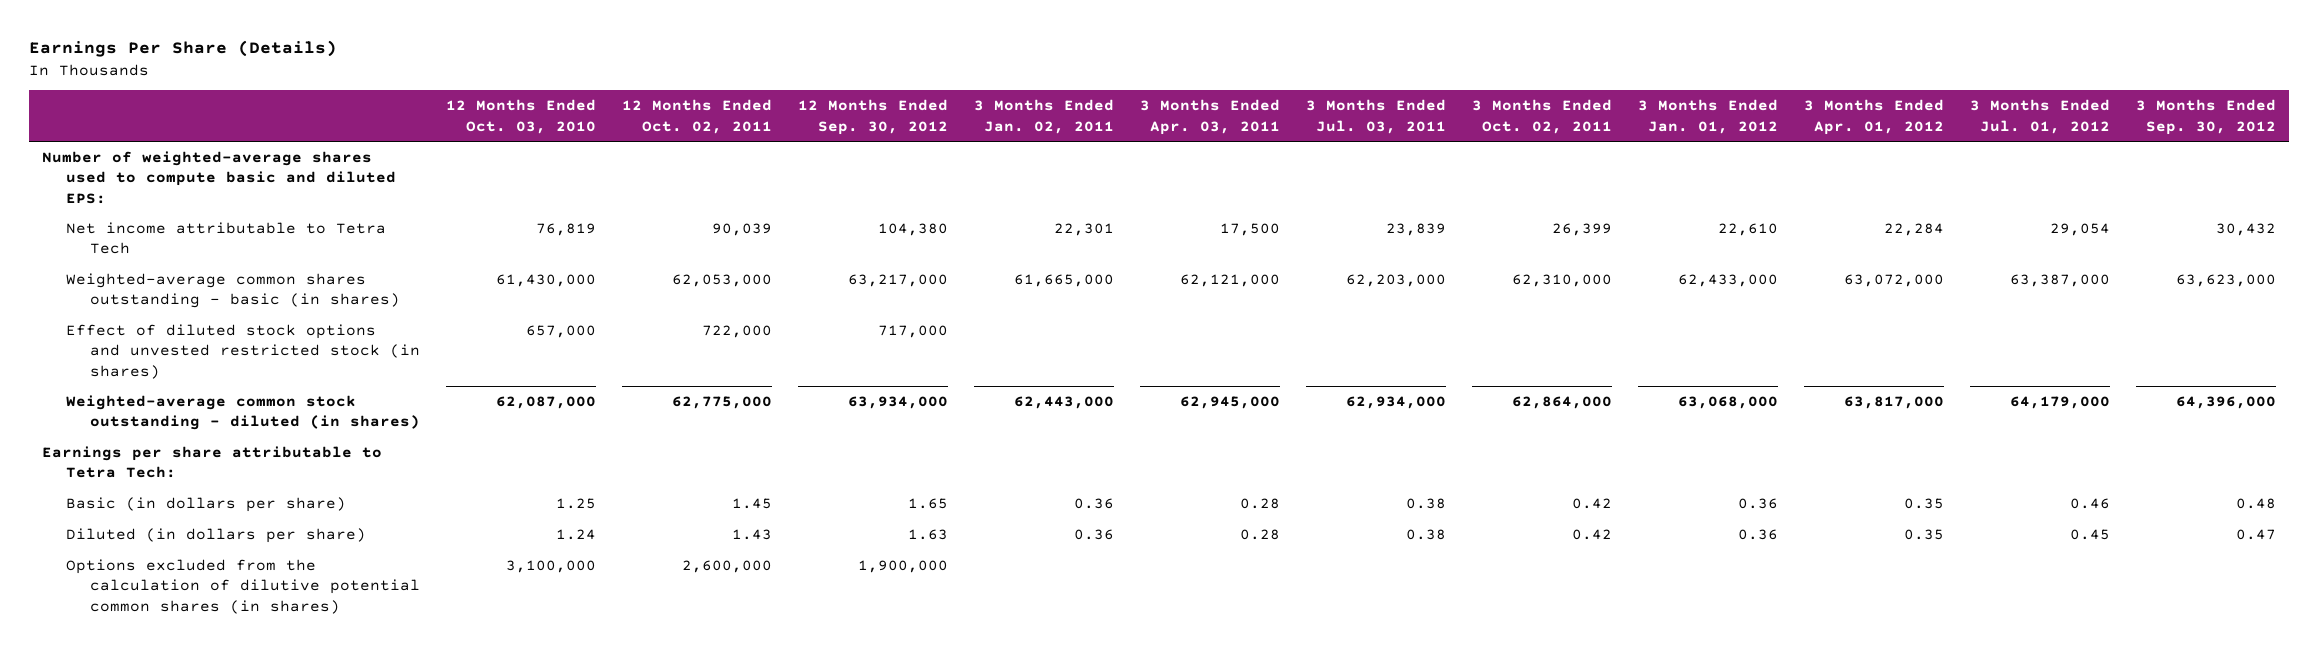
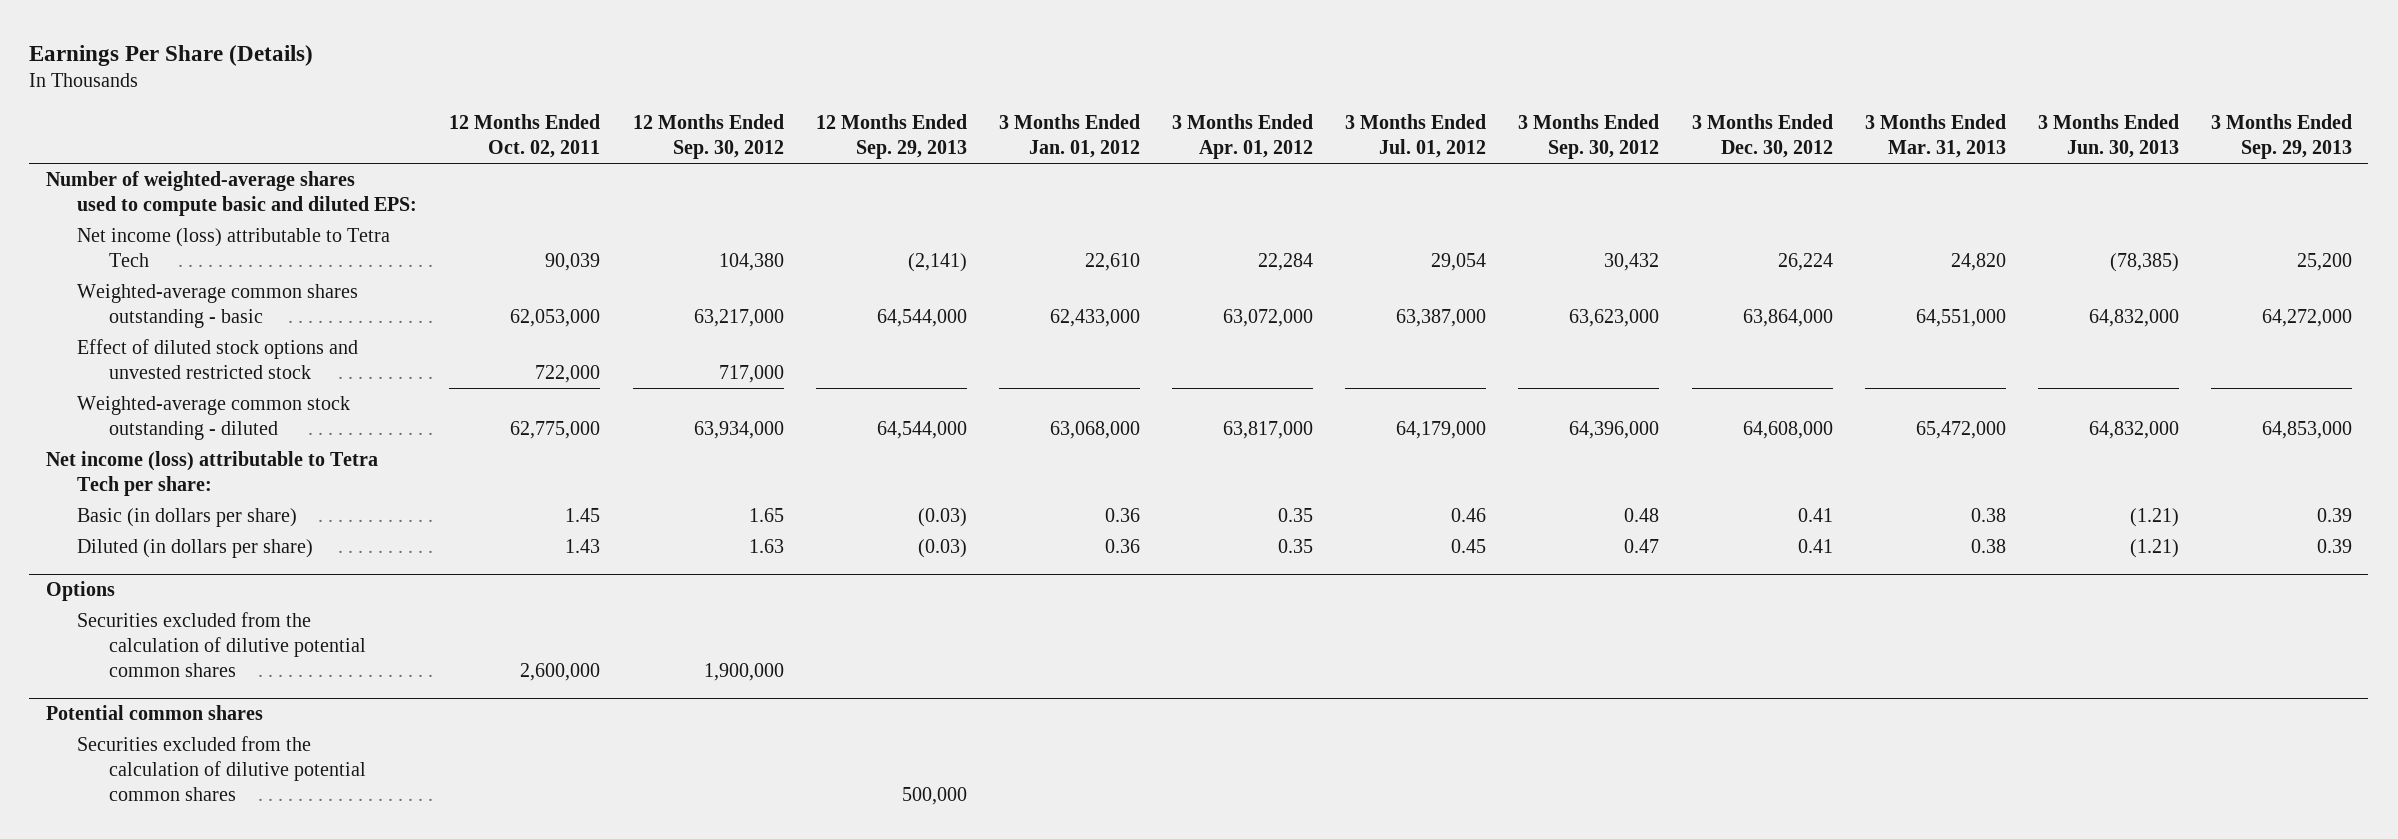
[445,99,596,134] 12 Months Ended Oct. 03, 2010 -> none
[973,99,1114,134] 3 Months Ended Jan. 02, 2011 -> none
[1139,99,1280,135] 3 Months Ended Apr. 03, 2011 -> none
[1305,99,1446,134] 3 Months Ended Jul. 03, 2011 -> none
[1471,99,1612,134] 3 Months Ended Oct. 02, 2011 -> none
none -> [815,114,967,160] 12 Months Ended Sep. 29, 2013
none -> [1691,114,1833,159] 3 Months Ended Dec. 30, 2012
none -> [1864,114,2006,159] 3 Months Ended Mar. 31, 2013
none -> [2037,114,2179,159] 3 Months Ended Jun. 30, 2013
none -> [2211,114,2353,160] 3 Months Ended Sep. 29, 2013
[65,222,386,255] Net income attributable to Tetra Tech -> [77,227,391,267] Net income (loss) attributable to Tetra Tech
[65,273,400,309] Weighted-average common shares outstanding - basic (in shares) -> [77,283,359,328] Weighted-average common shares outstanding - basic
[65,324,420,379] Effect of diluted stock options and unvested restricted stock (in shares) -> [77,338,359,379] Effect of diluted stock options and unvested restricted stock
[65,395,420,431] Weighted-average common stock outstanding - diluted (in shares) -> [77,395,351,440] Weighted-average common stock outstanding - diluted
[41,446,382,479] Earnings per share attributable to Tetra Tech: -> [45,450,378,496] Net income (loss) attributable to Tetra Tech per share:
none -> [45,581,115,602] Options
[65,559,420,614] Options excluded from the calculation of dilutive potential common shares (in shares) -> [77,611,367,677] Securities excluded from the calculation of dilutive potential common shares
none -> [45,705,263,721] Potential common shares
none -> [77,735,367,801] Securities excluded from the calculation of dilutive potential common shares

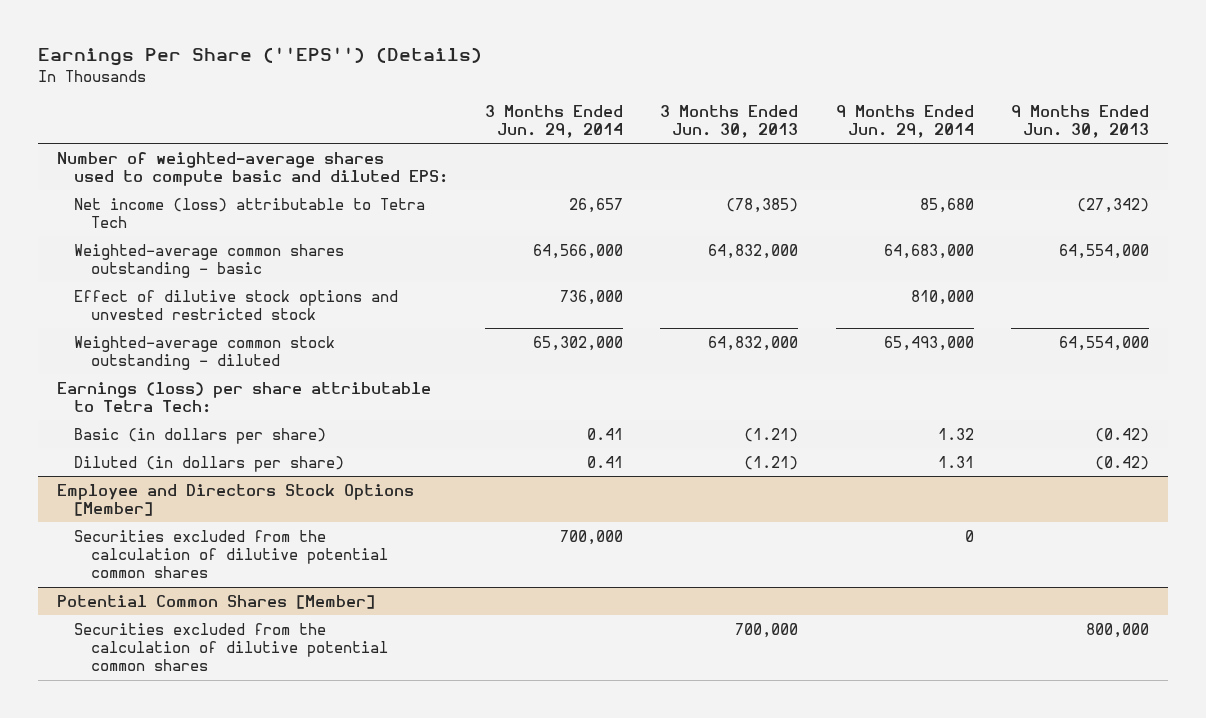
[29,44,314,66] Earnings Per Share (Details) -> [38,47,483,67] Earnings Per Share (''EPS'') (Details)
[449,114,601,159] 12 Months Ended Oct. 02, 2011 -> none
[632,114,784,160] 12 Months Ended Sep. 30, 2012 -> none
[815,114,967,160] 12 Months Ended Sep. 29, 2013 -> none
[998,114,1140,159] 3 Months Ended Jan. 01, 2012 -> none
[1172,114,1314,160] 3 Months Ended Apr. 01, 2012 -> none
[1345,114,1487,159] 3 Months Ended Jul. 01, 2012 -> none
[1518,114,1660,160] 3 Months Ended Sep. 30, 2012 -> none
[1691,114,1833,159] 3 Months Ended Dec. 30, 2012 -> none
[1864,114,2006,159] 3 Months Ended Mar. 31, 2013 -> none
[2211,114,2353,160] 3 Months Ended Sep. 29, 2013 -> none
none -> [485,104,624,138] 3 Months Ended Jun. 29, 2014
none -> [835,104,974,138] 9 Months Ended Jun. 29, 2014
none -> [1010,104,1149,138] 9 Months Ended Jun. 30, 2013
[77,338,359,379] Effect of diluted stock options and unvested restricted stock -> [73,289,398,321] Effect of dilutive stock options and unvested restricted stock
[45,450,378,496] Net income (loss) attributable to Tetra Tech per share: -> [56,381,431,414] Earnings (loss) per share attributable to Tetra Tech:
[45,581,115,602] Options -> none
[77,611,367,677] Securities excluded from the calculation of dilutive potential common shares -> none
[45,705,263,721] Potential common shares -> none
none -> [56,483,414,517] Employee and Directors Stock Options [Member]
none -> [56,594,375,609] Potential Common Shares [Member]
none -> [73,622,389,672] Securities excluded from the calculation of dilutive potential common shares

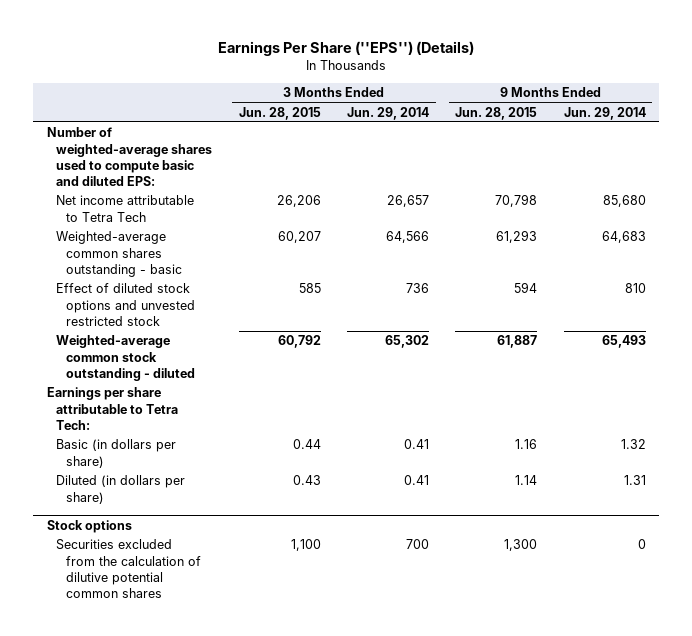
[660,104,799,138] 3 Months Ended Jun. 30, 2013 -> none
[1010,104,1149,138] 9 Months Ended Jun. 30, 2013 -> none
none -> [238,106,321,120] Jun. 28, 2015
none -> [455,106,538,120] Jun. 28, 2015
[73,197,425,229] Net income (loss) attributable to Tetra Tech -> [56,195,195,222] Net income attributable to Tetra Tech
[533,243,624,259] 64,566,000 -> [386,231,430,244] 64,566
[883,243,974,259] 64,683,000 -> [601,231,646,244] 64,683
[73,289,398,321] Effect of dilutive stock options and unvested restricted stock -> [56,283,196,326] Effect of diluted stock options and unvested restricted stock
[560,289,624,305] 736,000 -> [406,283,430,294] 736
[910,289,974,305] 810,000 -> [624,283,646,294] 810
[533,335,624,351] 65,302,000 -> [385,335,430,349] 65,302
[883,335,974,351] 65,493,000 -> [601,335,646,349] 65,493
[56,381,431,414] Earnings (loss) per share attributable to Tetra Tech: -> [46,387,179,430] Earnings per share attributable to Tetra Tech:
[56,483,414,517] Employee and Directors Stock Options [Member] -> none
[56,594,375,609] Potential Common Shares [Member] -> none
[73,622,389,672] Securities excluded from the calculation of dilutive potential common shares -> none
none -> [46,519,132,533] Stock options
[560,529,624,545] 700,000 -> [406,539,430,550] 700

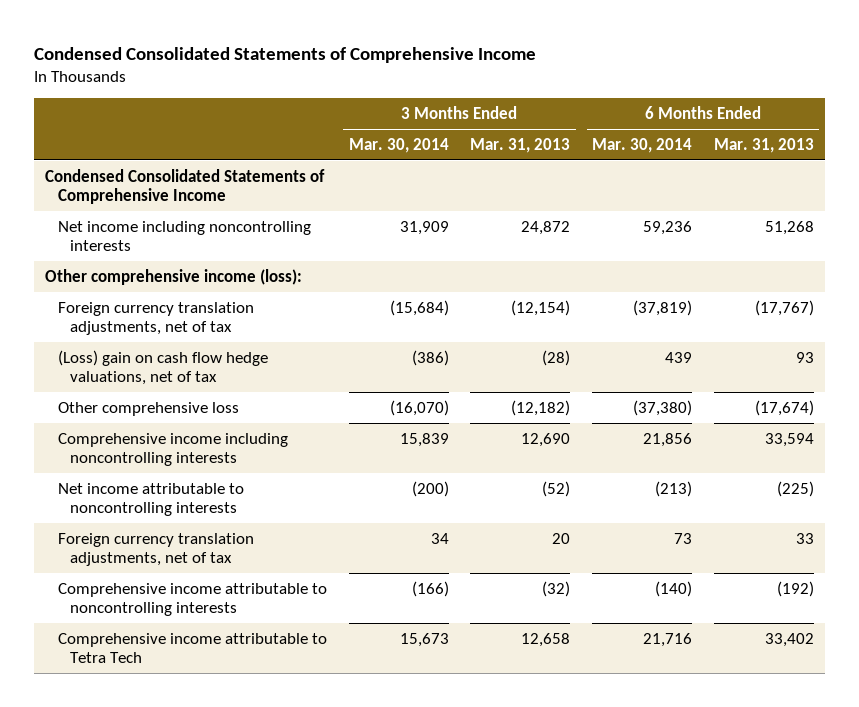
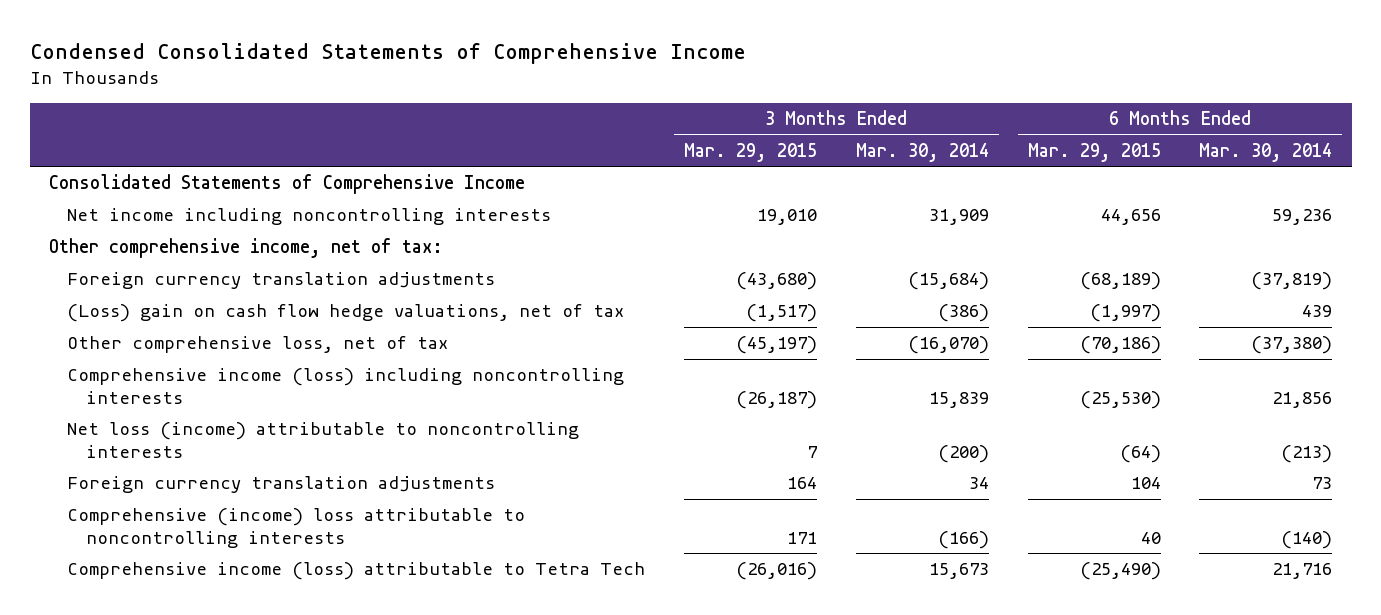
[470,137,571,153] Mar. 31, 2013 -> none
[713,137,814,153] Mar. 31, 2013 -> none
none -> [684,142,818,162] Mar. 29, 2015
none -> [1027,142,1161,162] Mar. 29, 2015
[45,168,326,205] Condensed Consolidated Statements of Comprehensive Income -> [49,174,526,195] Consolidated Statements of Comprehensive Income
[45,268,303,285] Other comprehensive income (loss): -> [49,238,444,259] Other comprehensive income, net of tax:
[57,301,254,336] Foreign currency translation adjustments, net of tax -> [67,272,496,290] Foreign currency translation adjustments
[57,401,239,416] Other comprehensive loss -> [67,336,449,354] Other comprehensive loss, net of tax
[57,432,288,467] Comprehensive income including noncontrolling interests -> [67,368,625,404] Comprehensive income (loss) including noncontrolling interests
[57,482,244,517] Net income attributable to noncontrolling interests -> [67,422,580,458] Net loss (income) attributable to noncontrolling interests
[57,532,254,567] Foreign currency translation adjustments, net of tax -> [67,476,496,494] Foreign currency translation adjustments
[57,582,327,617] Comprehensive income attributable to noncontrolling interests -> [67,508,526,548] Comprehensive (income) loss attributable to noncontrolling interests
[57,632,327,664] Comprehensive income attributable to Tetra Tech -> [67,562,646,581] Comprehensive income (loss) attributable to Tetra Tech

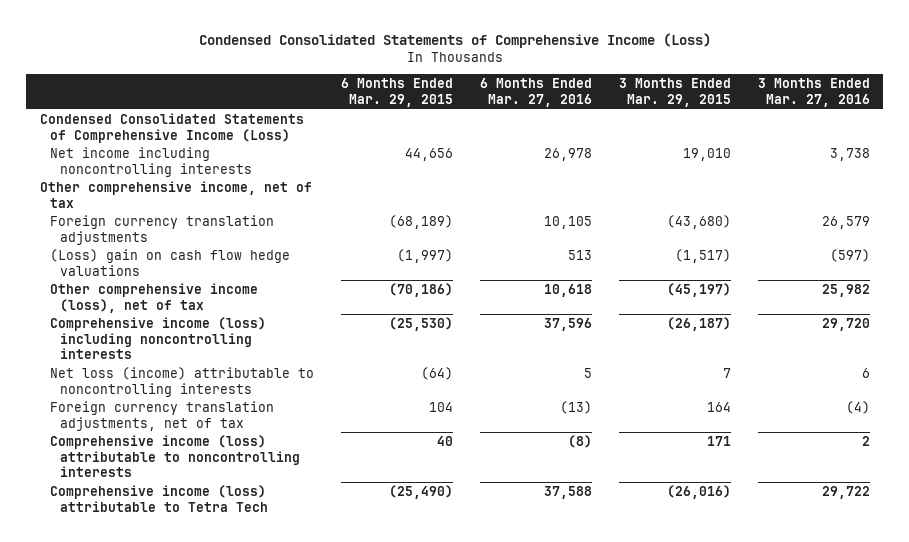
[29,42,746,64] Condensed Consolidated Statements of Comprehensive Income -> [198,33,711,49] Condensed Consolidated Statements of Comprehensive Income (Loss)
[855,142,989,162] Mar. 30, 2014 -> none
[1199,142,1333,162] Mar. 30, 2014 -> none
none -> [479,78,592,107] 6 Months Ended Mar. 27, 2016
none -> [757,78,870,107] 3 Months Ended Mar. 27, 2016
[49,174,526,195] Consolidated Statements of Comprehensive Income -> [39,112,304,143] Condensed Consolidated Statements of Comprehensive Income (Loss)
[49,238,444,259] Other comprehensive income, net of tax: -> [39,180,312,208] Other comprehensive income, net of tax
[67,304,625,323] (Loss) gain on cash flow hedge valuations, net of tax -> [49,248,290,276] (Loss) gain on cash flow hedge valuations
[67,336,449,354] Other comprehensive loss, net of tax -> [49,282,258,313] Other comprehensive income (loss), net of tax
[67,476,496,494] Foreign currency translation adjustments -> [49,400,274,431] Foreign currency translation adjustments, net of tax
[67,508,526,548] Comprehensive (income) loss attributable to noncontrolling interests -> [49,434,300,478] Comprehensive income (loss) attributable to noncontrolling interests

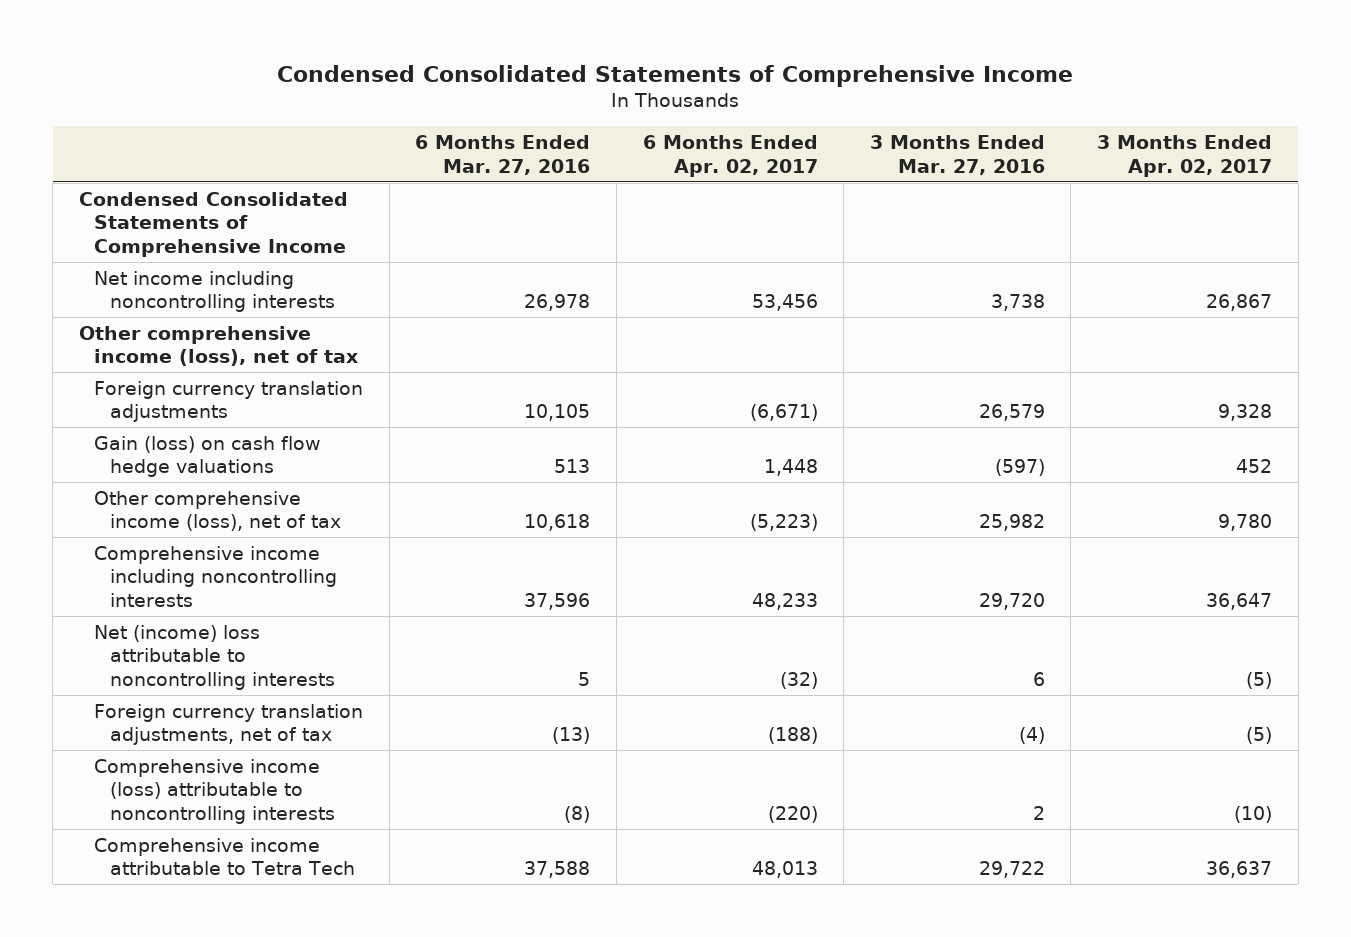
[198,33,711,49] Condensed Consolidated Statements of Comprehensive Income (Loss) -> [277,64,1074,87] Condensed Consolidated Statements of Comprehensive Income
[340,78,453,107] 6 Months Ended Mar. 29, 2015 -> none
[618,78,731,107] 3 Months Ended Mar. 29, 2015 -> none
none -> [642,134,818,177] 6 Months Ended Apr. 02, 2017
none -> [1097,134,1273,177] 3 Months Ended Apr. 02, 2017
[39,112,304,143] Condensed Consolidated Statements of Comprehensive Income (Loss) -> [78,191,348,257] Condensed Consolidated Statements of Comprehensive Income
[39,180,312,208] Other comprehensive income, net of tax -> [78,325,359,367] Other comprehensive income (loss), net of tax
[49,248,290,276] (Loss) gain on cash flow hedge valuations -> [94,435,322,478] Gain (loss) on cash flow hedge valuations
[49,316,266,360] Comprehensive income (loss) including noncontrolling interests -> [94,545,337,607] Comprehensive income including noncontrolling interests
[49,366,314,397] Net loss (income) attributable to noncontrolling interests -> [94,624,335,690] Net (income) loss attributable to noncontrolling interests
[49,484,268,512] Comprehensive income (loss) attributable to Tetra Tech -> [94,837,355,876] Comprehensive income attributable to Tetra Tech

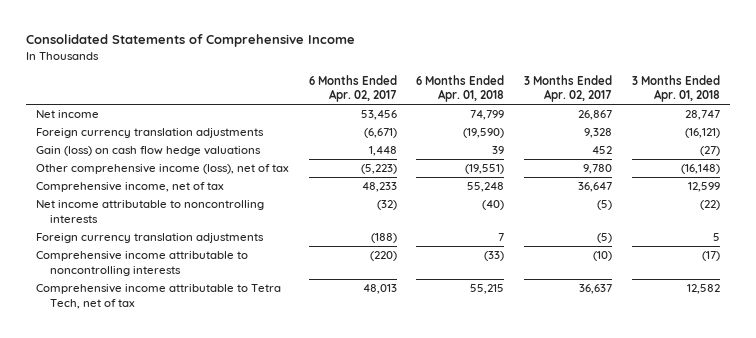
[277,64,1074,87] Condensed Consolidated Statements of Comprehensive Income -> [26,34,356,48] Consolidated Statements of Comprehensive Income
[415,134,591,175] 6 Months Ended Mar. 27, 2016 -> none
[869,134,1045,175] 3 Months Ended Mar. 27, 2016 -> none
none -> [416,74,505,102] 6 Months Ended Apr. 01, 2018
none -> [631,74,720,102] 3 Months Ended Apr. 01, 2018
[78,191,348,257] Condensed Consolidated Statements of Comprehensive Income -> none
[78,325,359,367] Other comprehensive income (loss), net of tax -> none
[94,270,335,313] Net income including noncontrolling interests -> [36,110,100,119] Net income
[94,545,337,607] Comprehensive income including noncontrolling interests -> [36,182,225,193] Comprehensive income, net of tax
[94,624,335,690] Net (income) loss attributable to noncontrolling interests -> [36,200,265,223] Net income attributable to noncontrolling interests
[94,703,364,746] Foreign currency translation adjustments, net of tax -> [36,233,265,244] Foreign currency translation adjustments
[94,758,335,824] Comprehensive income (loss) attributable to noncontrolling interests -> [36,251,249,276] Comprehensive income attributable to noncontrolling interests
[94,837,355,876] Comprehensive income attributable to Tetra Tech -> [36,284,282,309] Comprehensive income attributable to Tetra Tech, net of tax

